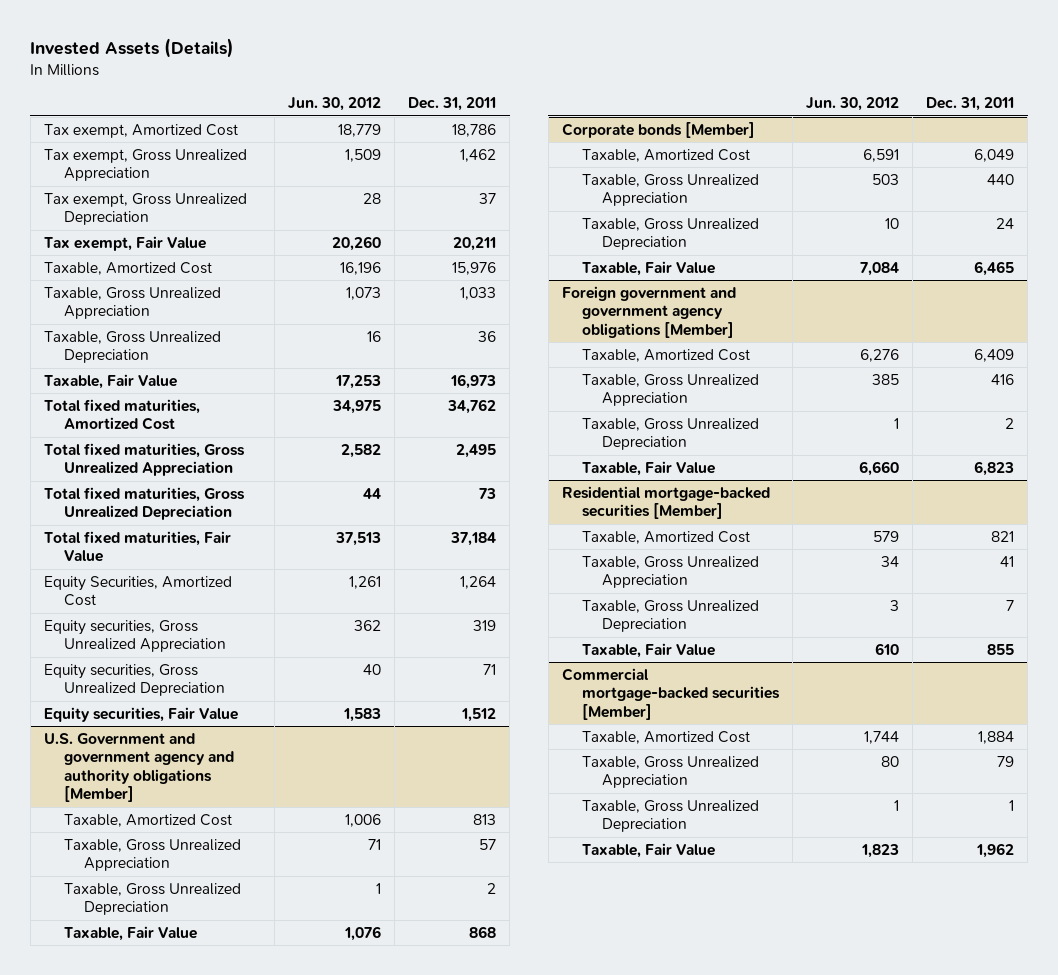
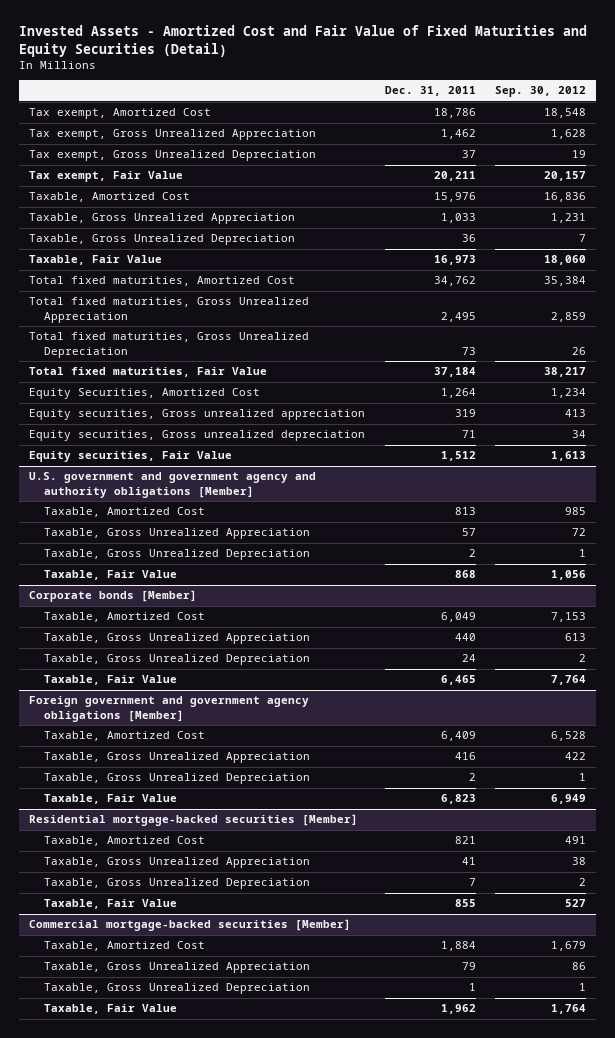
[30,38,235,59] Invested Assets (Details) -> [19,25,588,57] Invested Assets - Amortized Cost and Fair Value of Fixed Maturities and Equity Securities (Detail)
[288,97,382,112] Jun. 30, 2012 -> none
none -> [495,86,587,98] Sep. 30, 2012
[43,619,226,653] Equity securities, Gross Unrealized Appreciation -> [28,409,365,421] Equity securities, Gross unrealized appreciation
[43,663,225,697] Equity securities, Gross Unrealized Depreciation -> [28,430,365,442] Equity securities, Gross unrealized depreciation
[43,732,234,803] U.S. Government and government agency and authority obligations [Member] -> [28,472,316,498] U.S. government and government agency and authority obligations [Member]

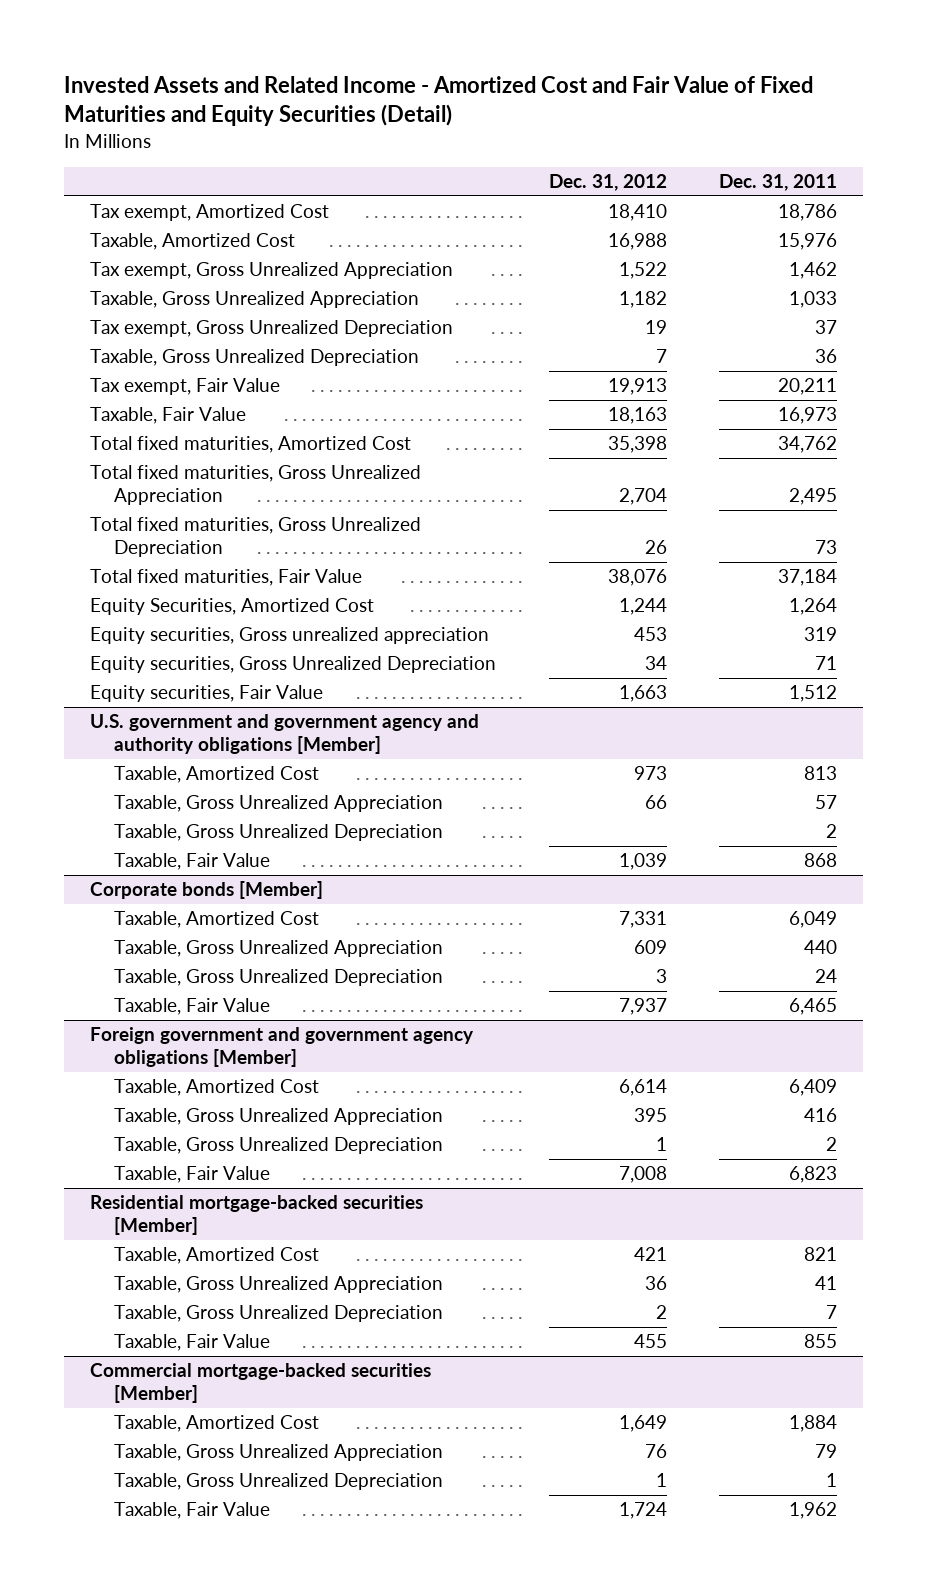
[19,25,588,57] Invested Assets - Amortized Cost and Fair Value of Fixed Maturities and Equity Securities (Detail) -> [63,76,813,127] Invested Assets and Related Income - Amortized Cost and Fair Value of Fixed Maturities and Equity Securities (Detail)
[495,86,587,98] Sep. 30, 2012 -> none
none -> [548,174,667,192] Dec. 31, 2012
[28,129,316,141] Tax exempt, Gross Unrealized Appreciation -> [90,262,454,280] Tax exempt, Gross Unrealized Appreciation
[28,150,316,162] Tax exempt, Gross Unrealized Depreciation -> [90,320,454,338] Tax exempt, Gross Unrealized Depreciation
[28,171,183,183] Tax exempt, Fair Value -> [90,378,281,396] Tax exempt, Fair Value
[28,430,365,442] Equity securities, Gross unrealized depreciation -> [90,656,497,674] Equity securities, Gross Unrealized Depreciation

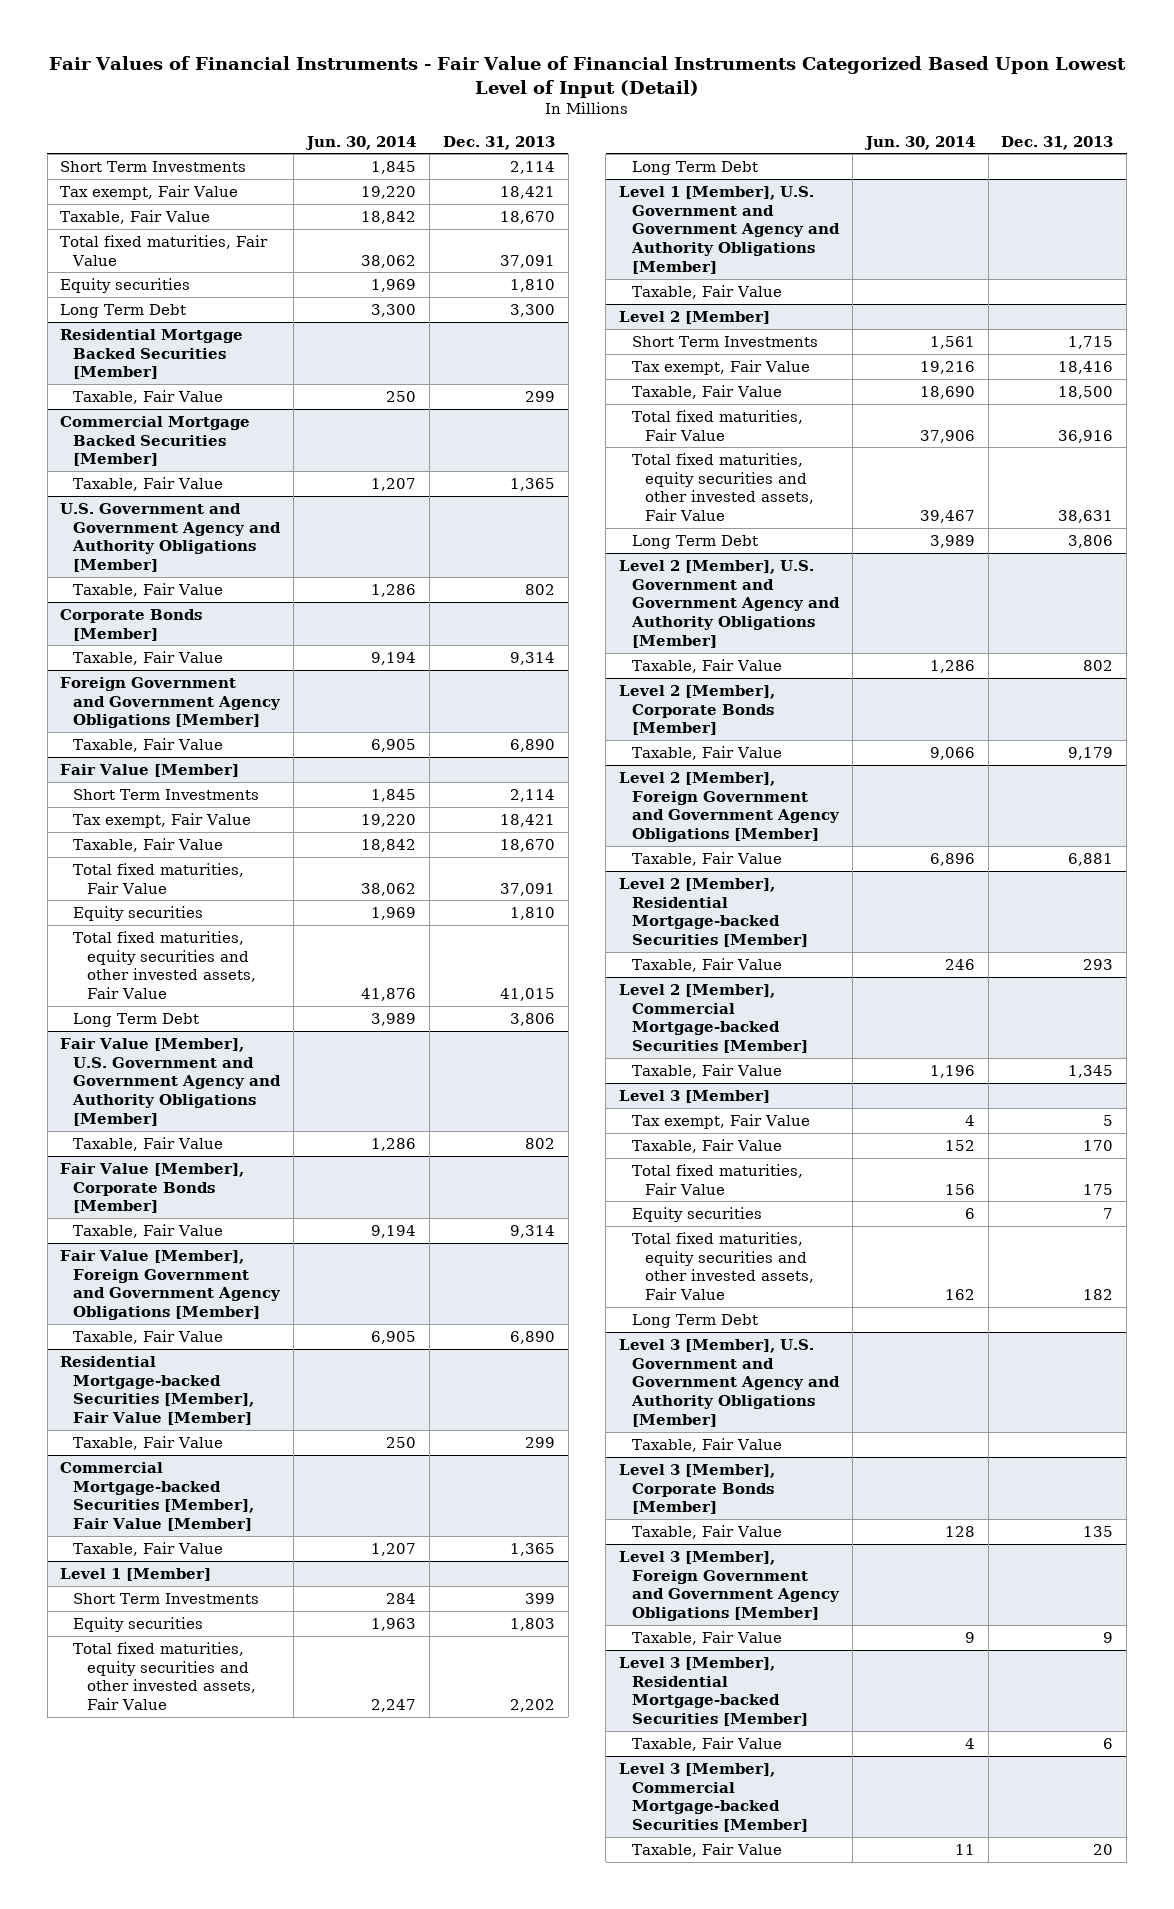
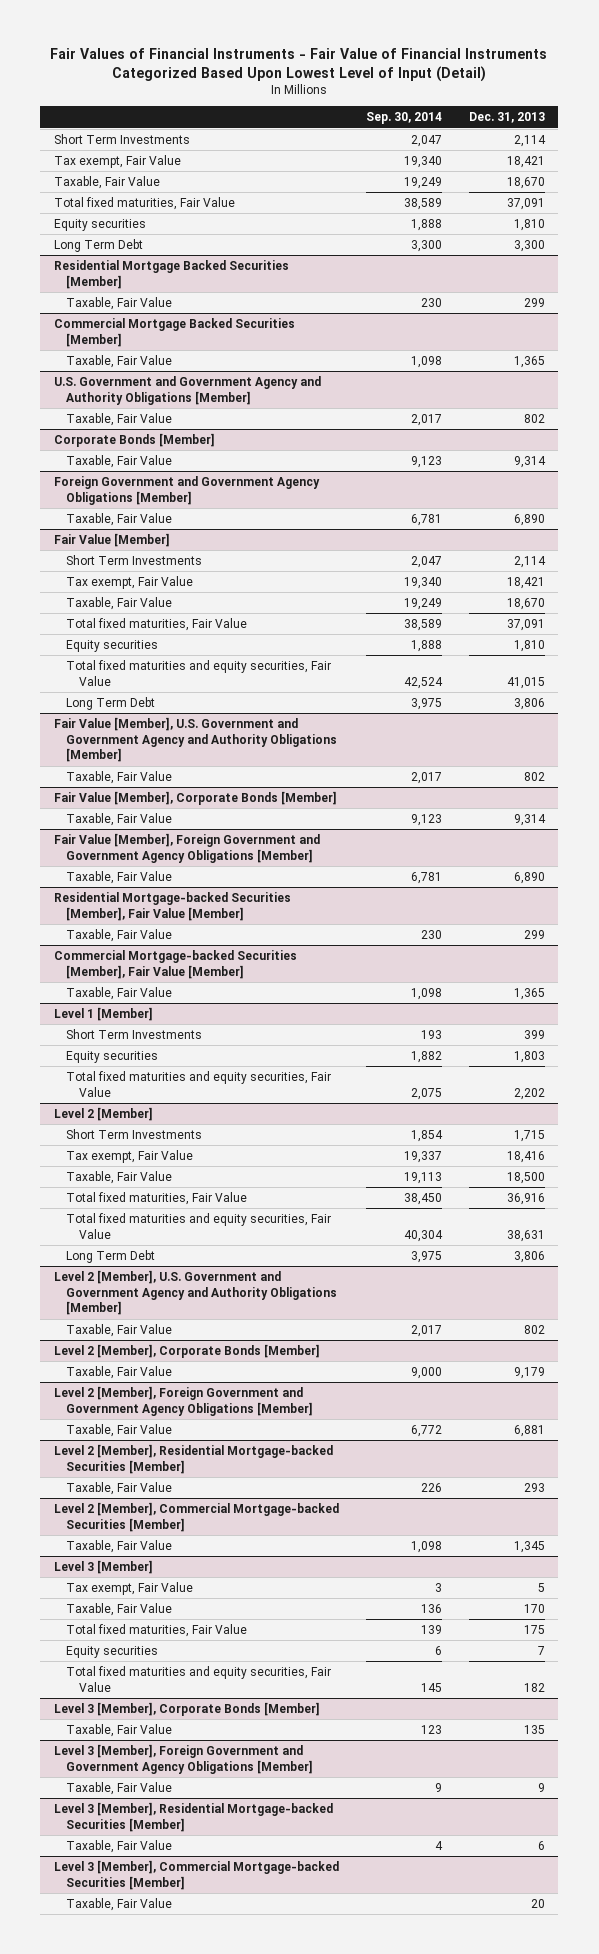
[305,135,417,150] Jun. 30, 2014 -> none
none -> [365,112,442,125] Sep. 30, 2014
[73,930,256,1000] Total fixed maturities, equity securities and other invested assets, Fair Value -> [66,659,332,686] Total fixed maturities and equity securities, Fair Value
[632,160,759,175] Long Term Debt -> none
[618,185,841,275] Level 1 [Member], U.S. Government and Government Agency and Authority Obligations [Member] -> none
[632,284,783,299] Taxable, Fair Value -> none
[73,1641,256,1711] Total fixed maturities, equity securities and other invested assets, Fair Value -> [66,1070,332,1097] Total fixed maturities and equity securities, Fair Value
[632,452,815,522] Total fixed maturities, equity securities and other invested assets, Fair Value -> [66,1212,332,1239] Total fixed maturities and equity securities, Fair Value
[632,1313,759,1328] Long Term Debt -> none
[618,1338,841,1428] Level 3 [Member], U.S. Government and Government Agency and Authority Obligations [Member] -> none
[632,1437,783,1452] Taxable, Fair Value -> none
[632,1231,815,1301] Total fixed maturities, equity securities and other invested assets, Fair Value -> [66,1665,332,1692] Total fixed maturities and equity securities, Fair Value

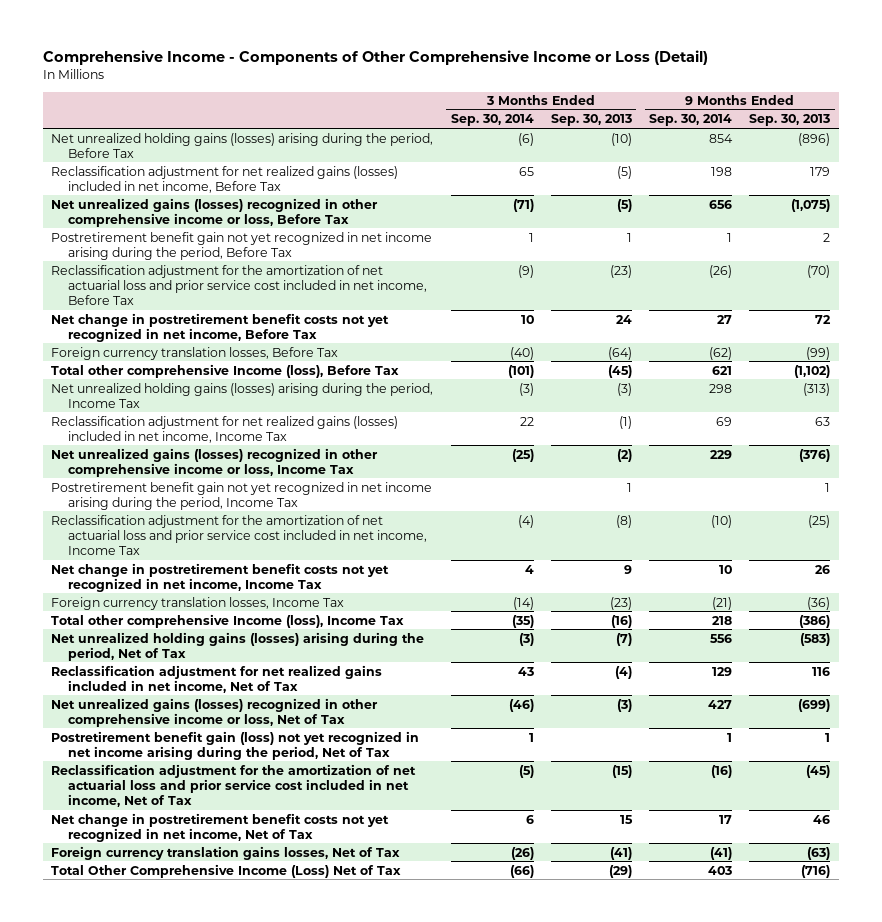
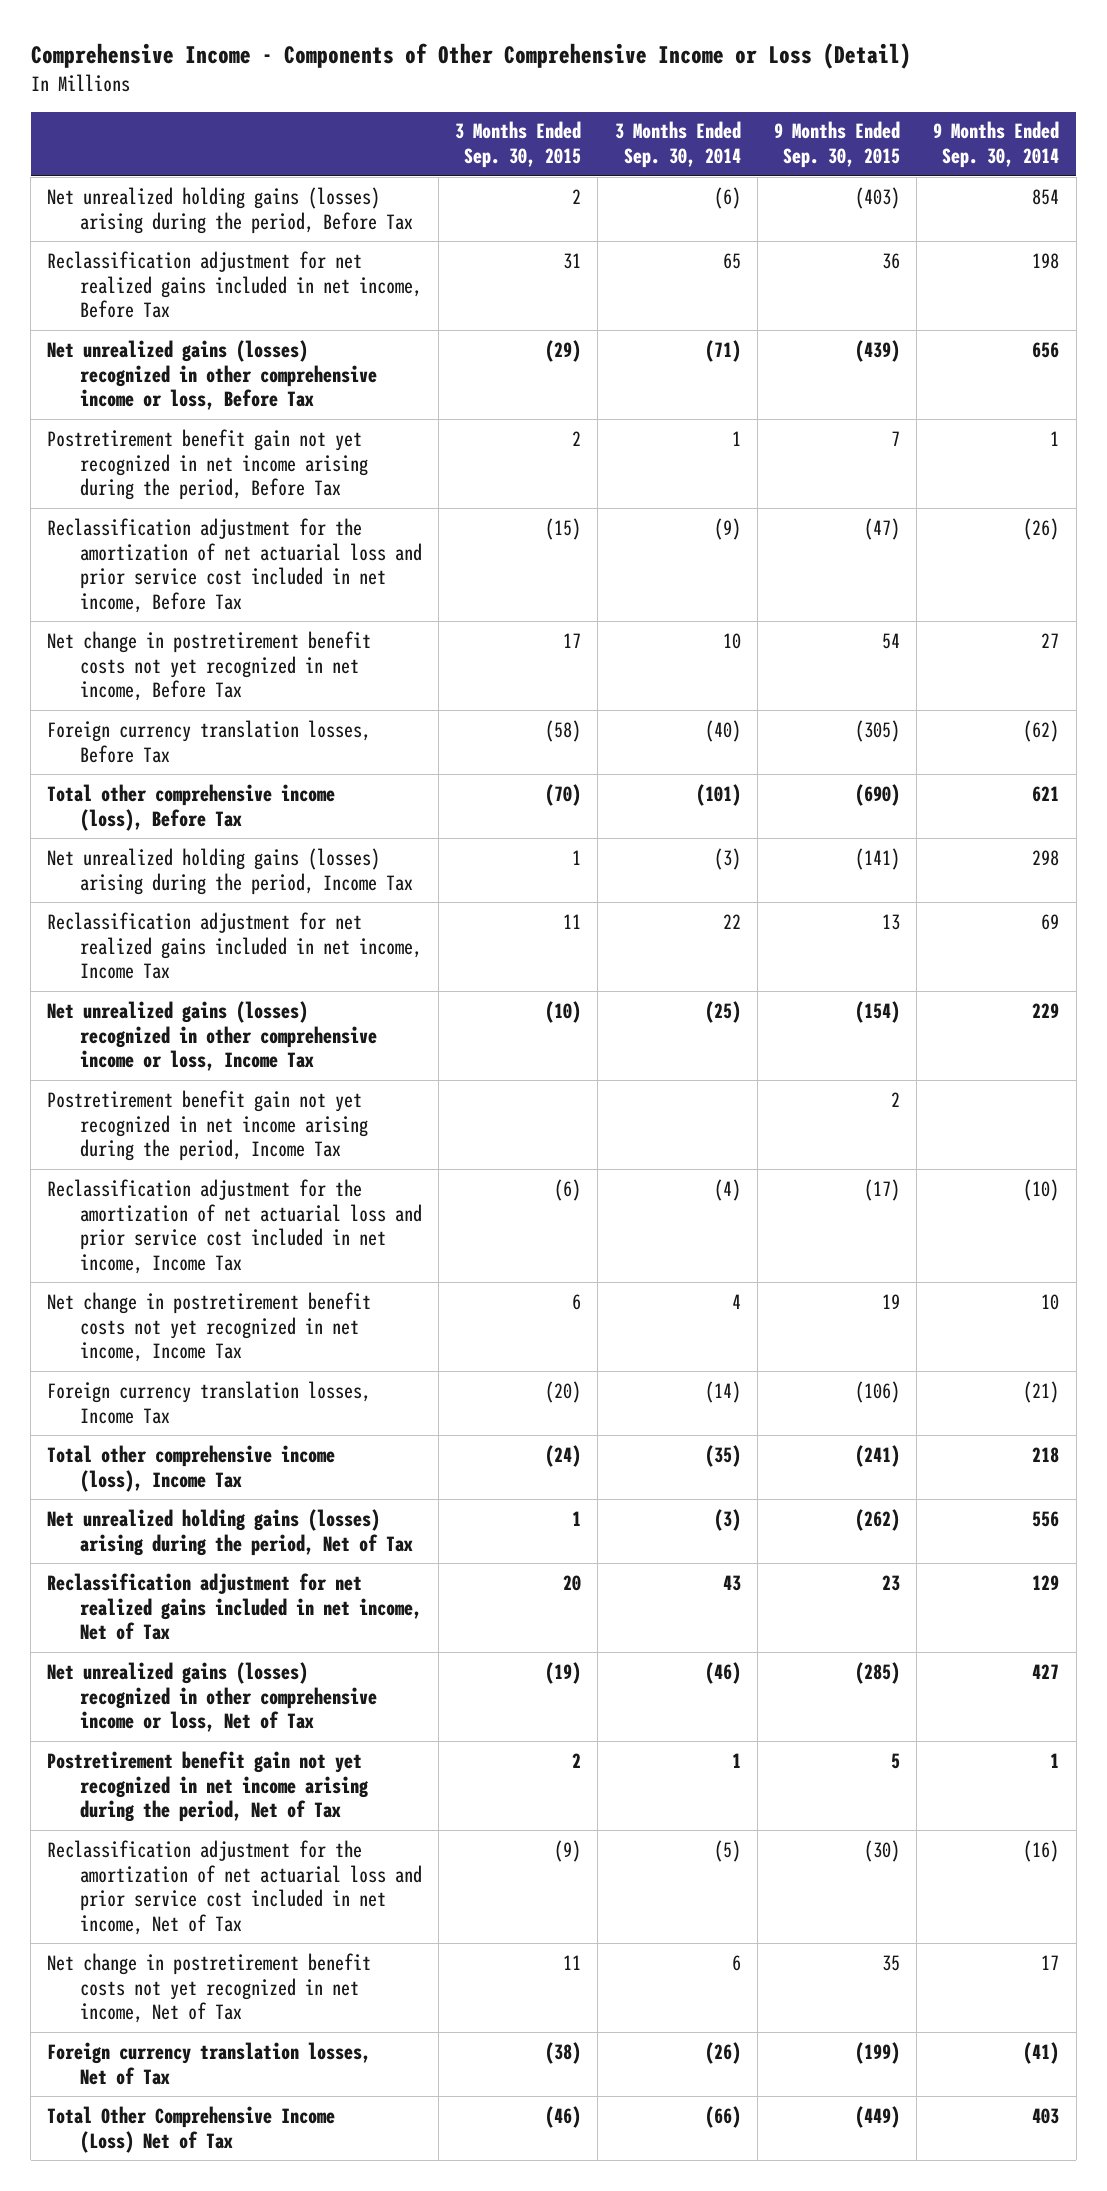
[550,114,632,127] Sep. 30, 2013 -> none
[749,114,831,127] Sep. 30, 2013 -> none
none -> [455,121,582,169] 3 Months Ended Sep. 30, 2015
none -> [774,121,901,169] 9 Months Ended Sep. 30, 2015
[51,165,399,193] Reclassification adjustment for net realized gains (losses) included in net income, Before Tax -> [47,250,422,319] Reclassification adjustment for net realized gains included in net income, Before Tax
[51,363,400,378] Total other comprehensive Income (loss), Before Tax -> [47,783,336,831] Total other comprehensive income (loss), Before Tax
[51,415,399,443] Reclassification adjustment for net realized gains (losses) included in net income, Income Tax -> [47,911,422,980] Reclassification adjustment for net realized gains included in net income, Income Tax
[51,613,405,628] Total other comprehensive Income (loss), Income Tax -> [47,1444,336,1492] Total other comprehensive income (loss), Income Tax
[51,730,420,760] Postretirement benefit gain (loss) not yet recognized in net income arising during the period, Net of Tax -> [47,1750,369,1823] Postretirement benefit gain not yet recognized in net income arising during the period, Net of Tax
[51,845,401,860] Foreign currency translation gains losses, Net of Tax -> [47,2041,372,2085] Foreign currency translation losses, Net of Tax

